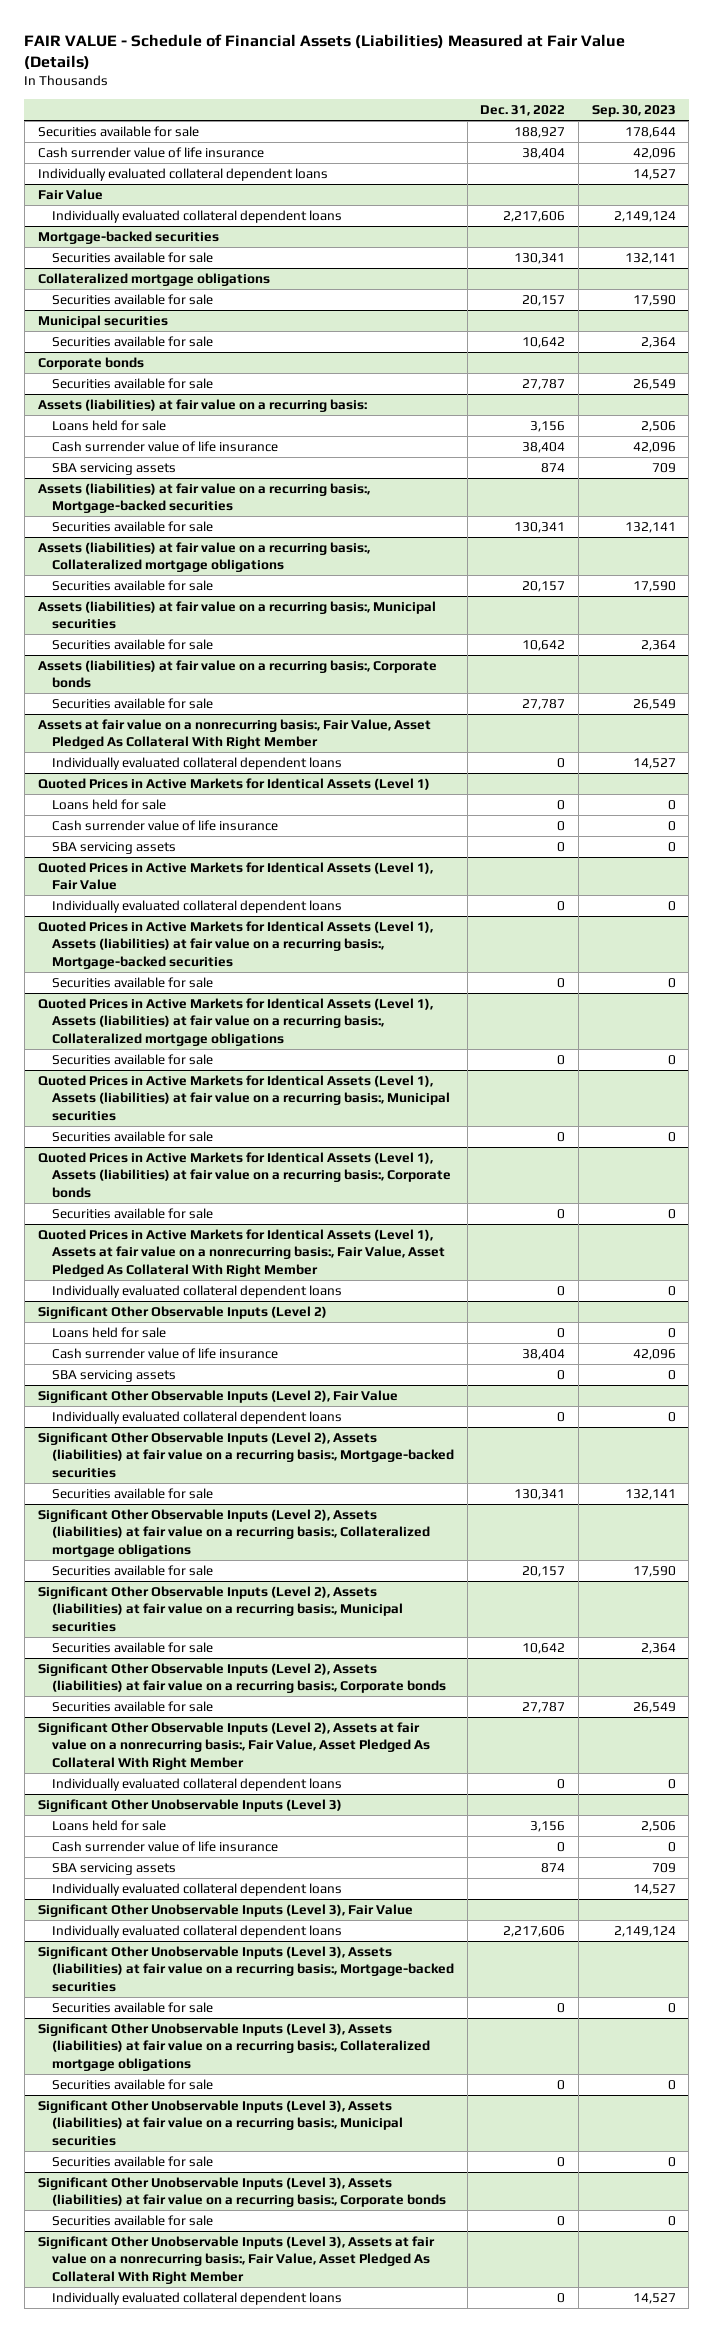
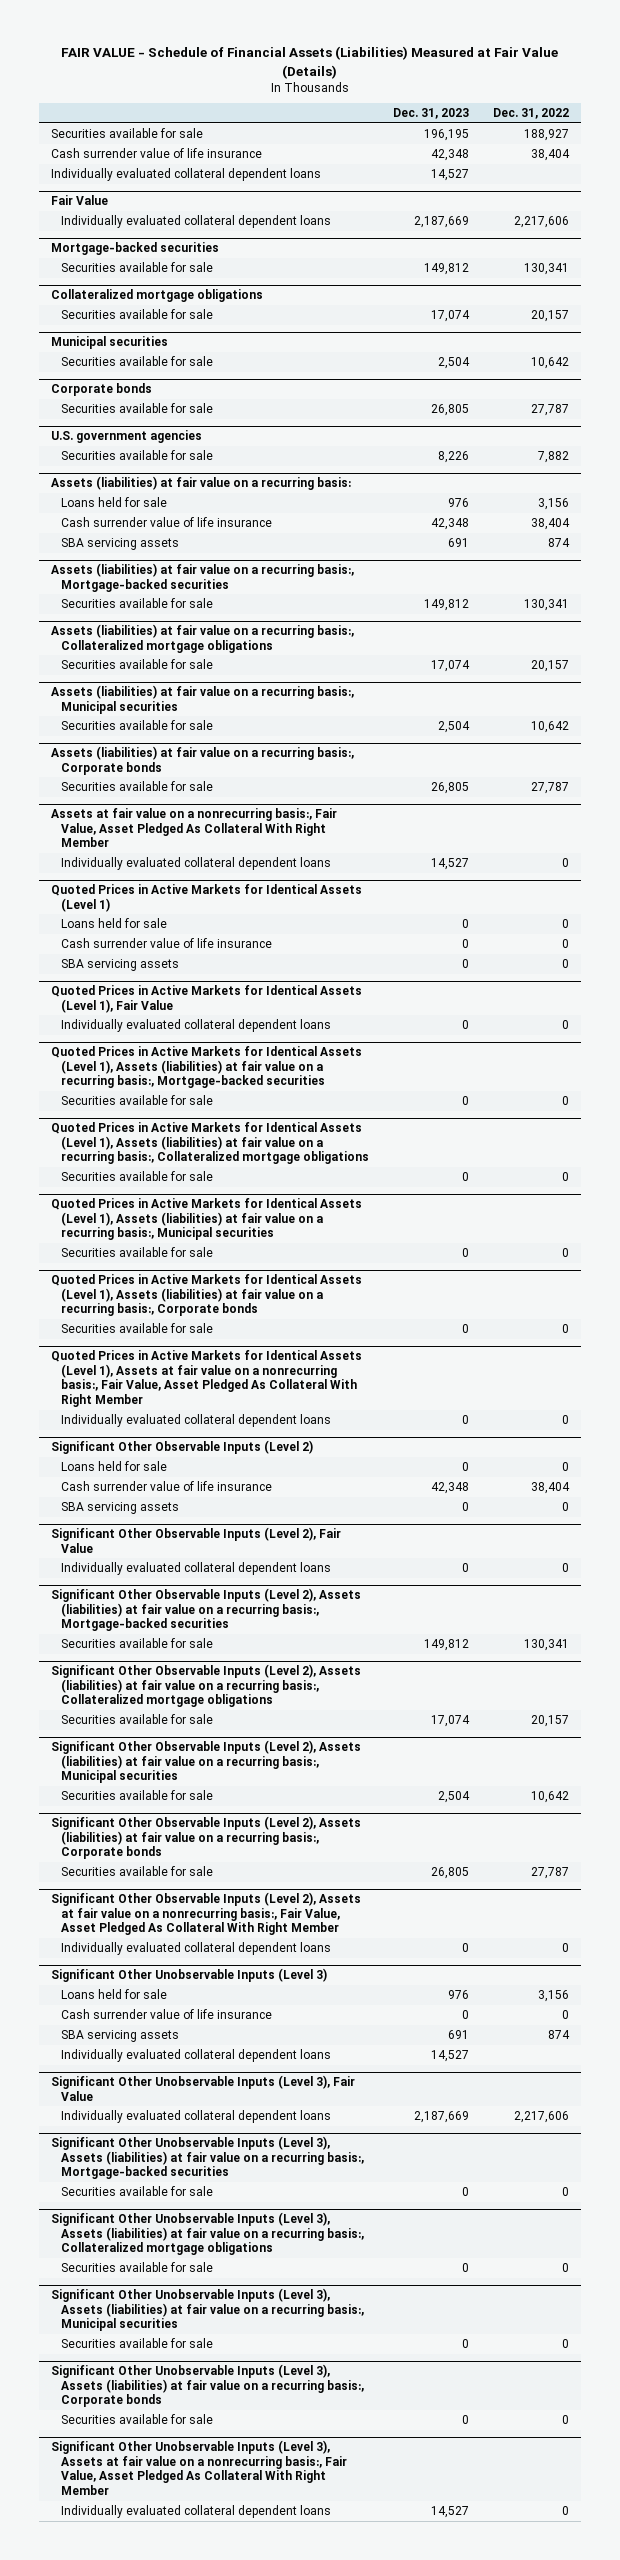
[591,105,676,118] Sep. 30, 2023 -> none
none -> [393,108,470,120] Dec. 31, 2023
none -> [51,430,203,444] U.S. government agencies
none -> [61,450,214,461] Securities available for sale

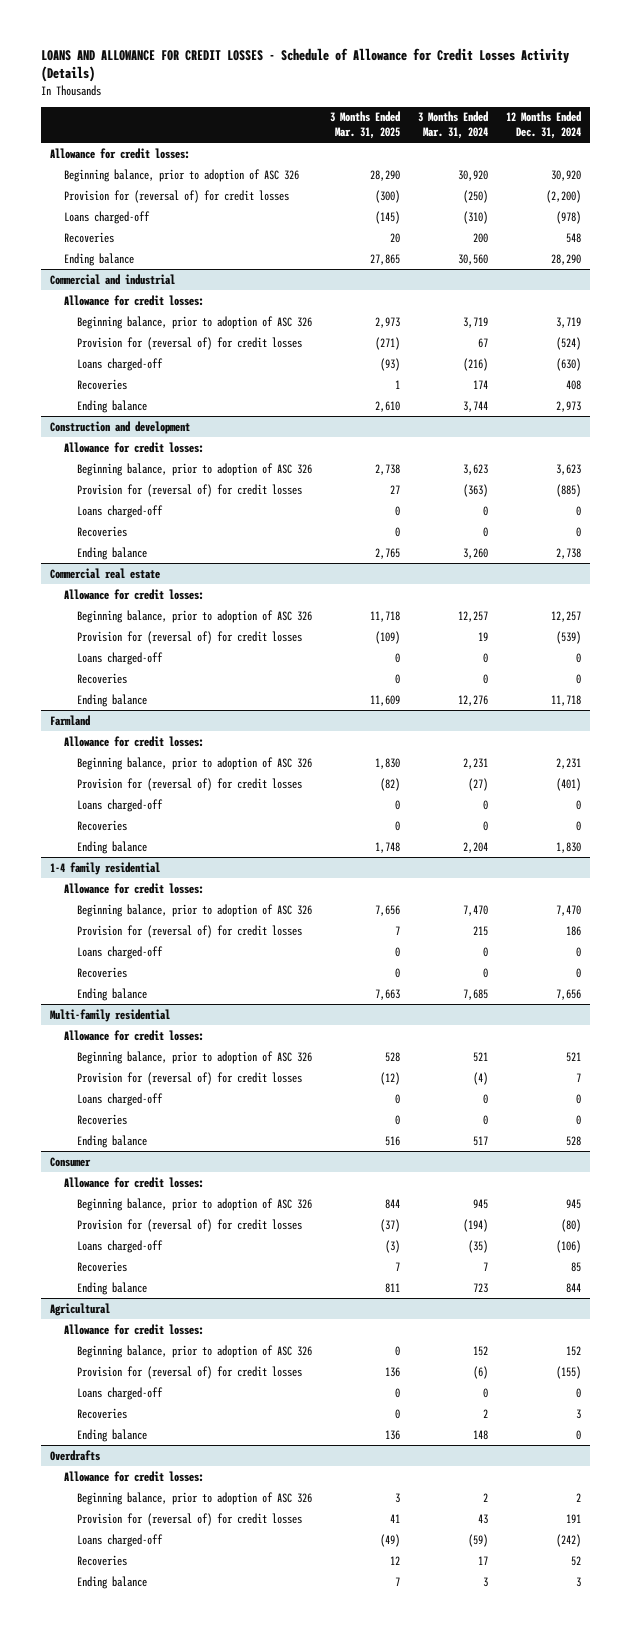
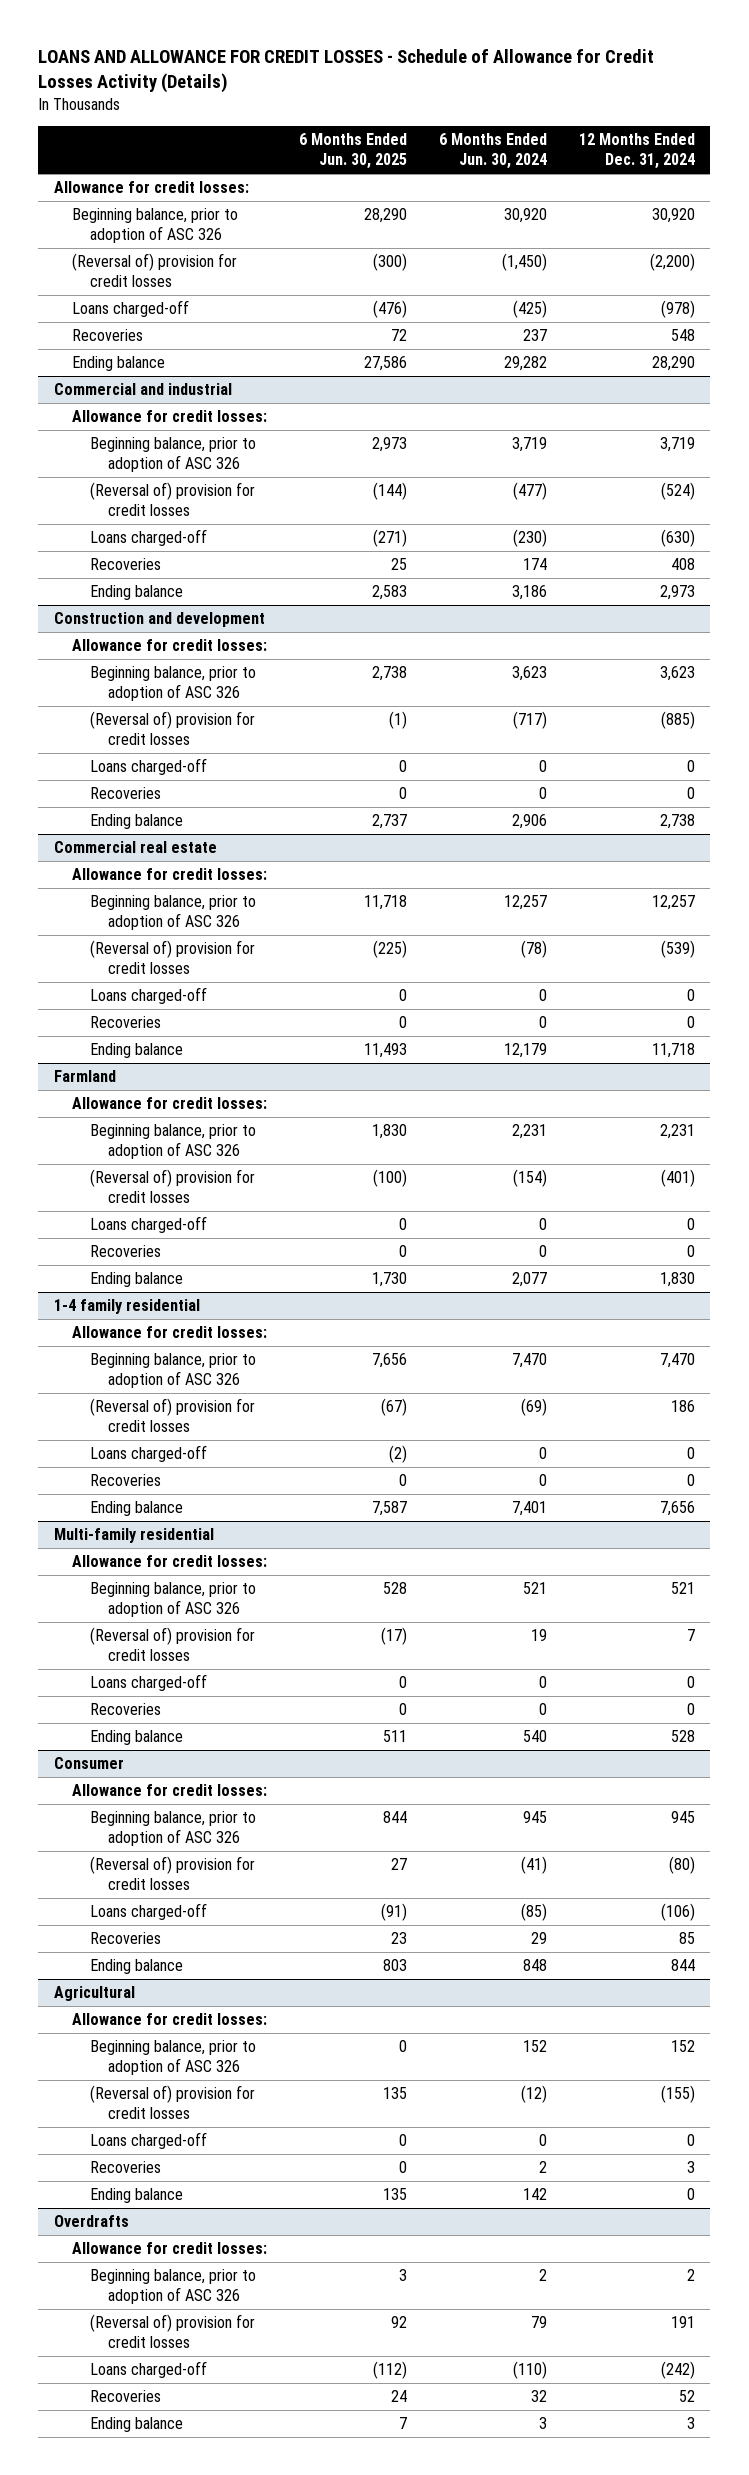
[329,111,400,140] 3 Months Ended Mar. 31, 2025 -> none
[418,111,489,140] 3 Months Ended Mar. 31, 2024 -> none
none -> [298,133,407,170] 6 Months Ended Jun. 30, 2025
none -> [438,133,547,170] 6 Months Ended Jun. 30, 2024
[63,189,289,203] Provision for (reversal of) for credit losses -> [72,253,238,288] (Reversal of) provision for credit losses
[76,336,302,350] Provision for (reversal of) for credit losses -> [89,482,255,517] (Reversal of) provision for credit losses
[76,483,302,497] Provision for (reversal of) for credit losses -> [89,711,255,746] (Reversal of) provision for credit losses
[76,630,302,644] Provision for (reversal of) for credit losses -> [89,940,255,975] (Reversal of) provision for credit losses
[76,777,302,791] Provision for (reversal of) for credit losses -> [89,1169,255,1204] (Reversal of) provision for credit losses
[76,924,302,938] Provision for (reversal of) for credit losses -> [89,1398,255,1433] (Reversal of) provision for credit losses
[76,1071,302,1085] Provision for (reversal of) for credit losses -> [89,1627,255,1662] (Reversal of) provision for credit losses
[76,1218,302,1232] Provision for (reversal of) for credit losses -> [89,1856,255,1891] (Reversal of) provision for credit losses
[76,1365,302,1379] Provision for (reversal of) for credit losses -> [89,2085,255,2120] (Reversal of) provision for credit losses
[76,1512,302,1526] Provision for (reversal of) for credit losses -> [89,2314,255,2349] (Reversal of) provision for credit losses

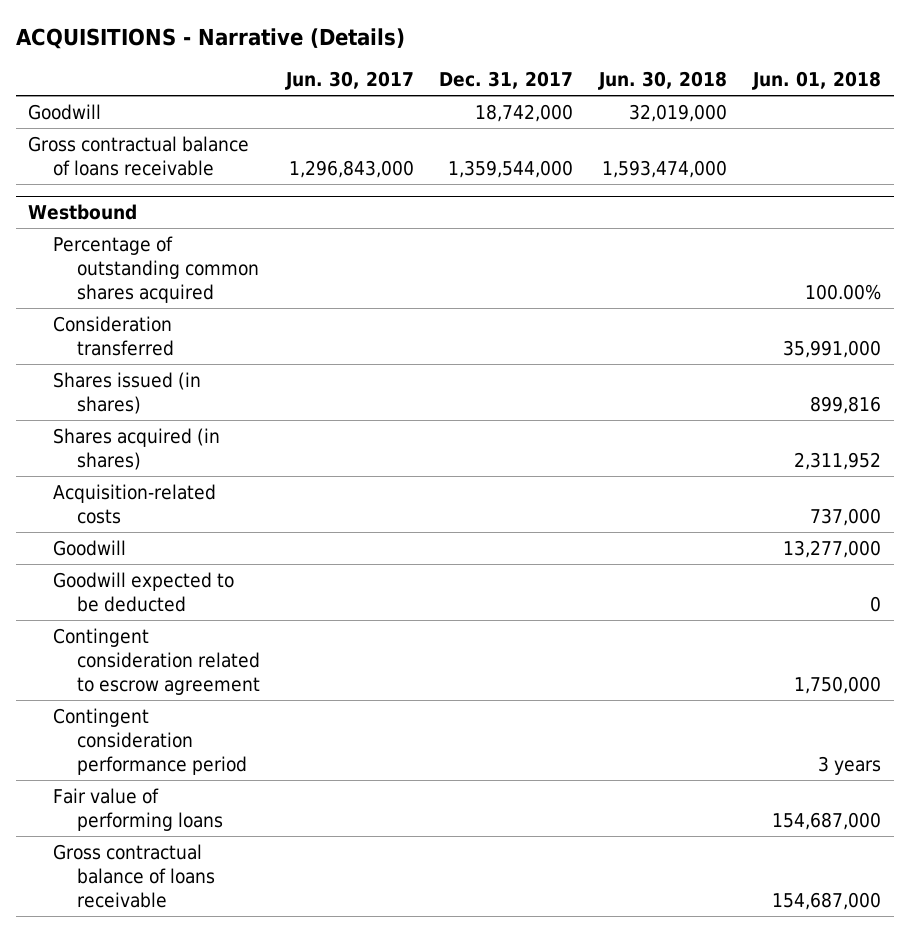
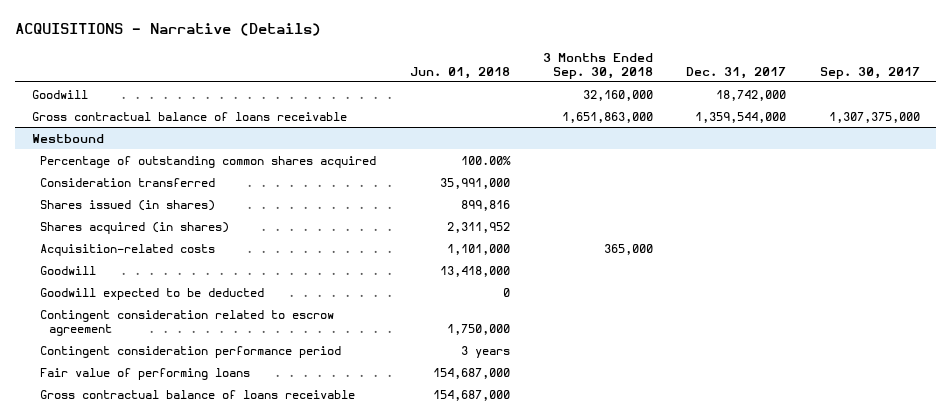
[284,71,414,91] Jun. 30, 2017 -> none
[598,71,728,91] Jun. 30, 2018 -> none
none -> [543,52,654,79] 3 Months Ended Sep. 30, 2018
none -> [819,66,920,79] Sep. 30, 2017
[810,508,882,527] 737,000 -> [446,243,510,255] 1,101,000
[783,539,882,558] 13,277,000 -> [439,265,510,277] 13,418,000

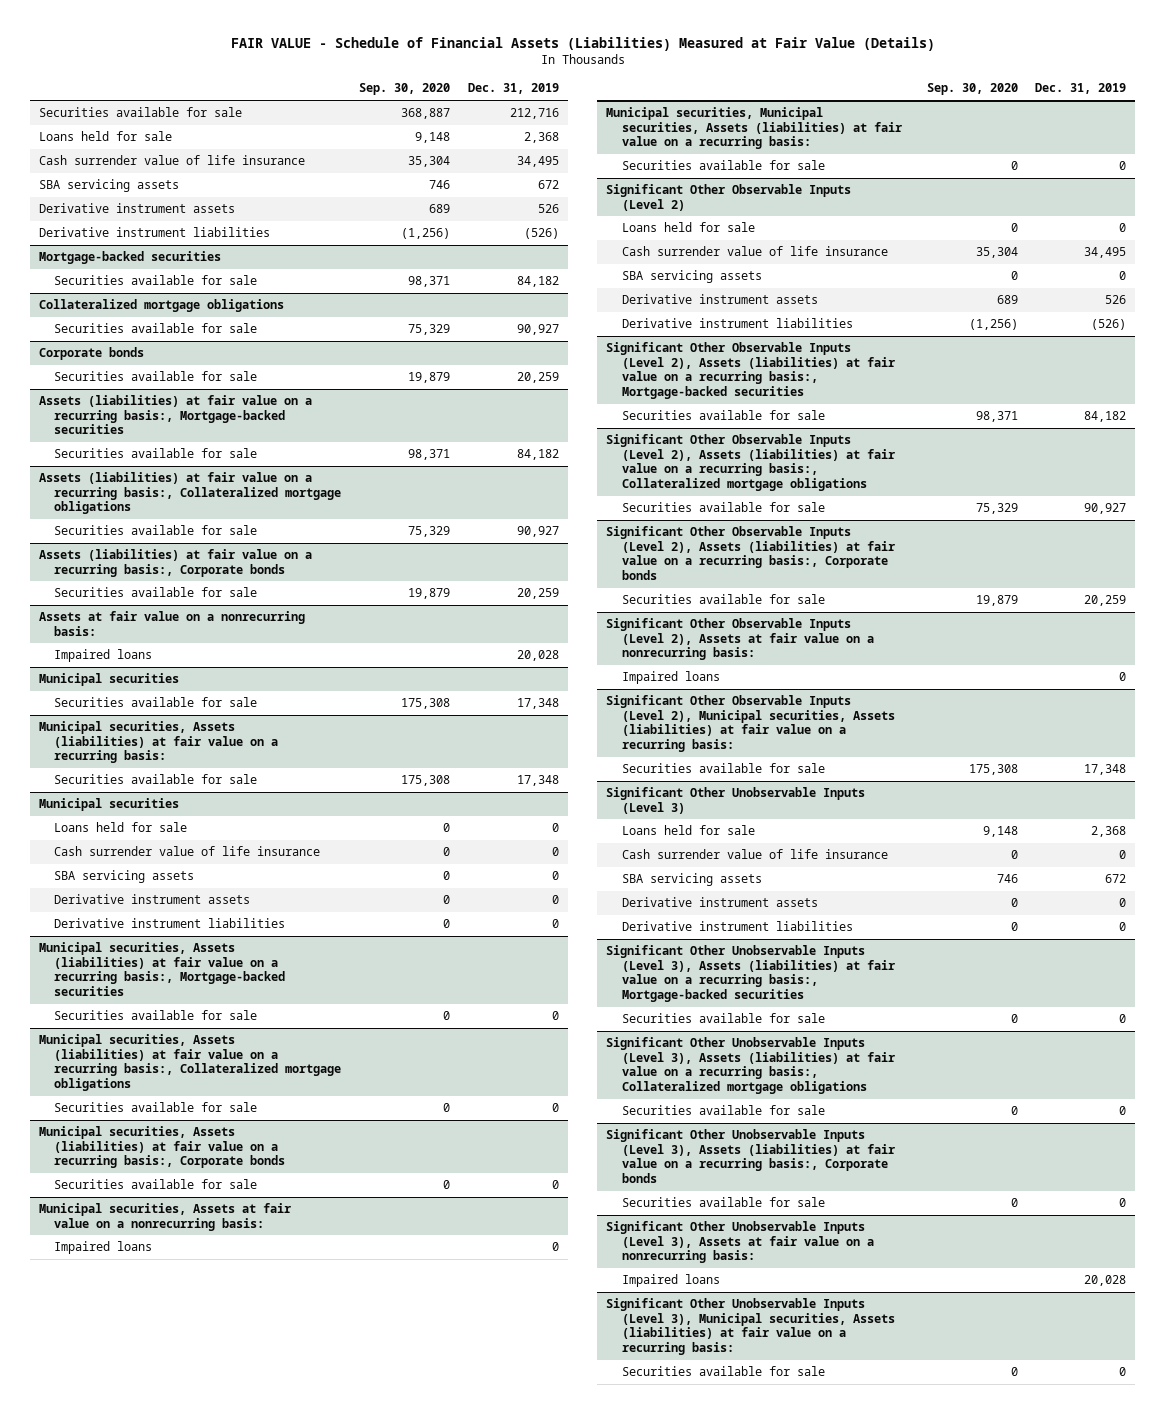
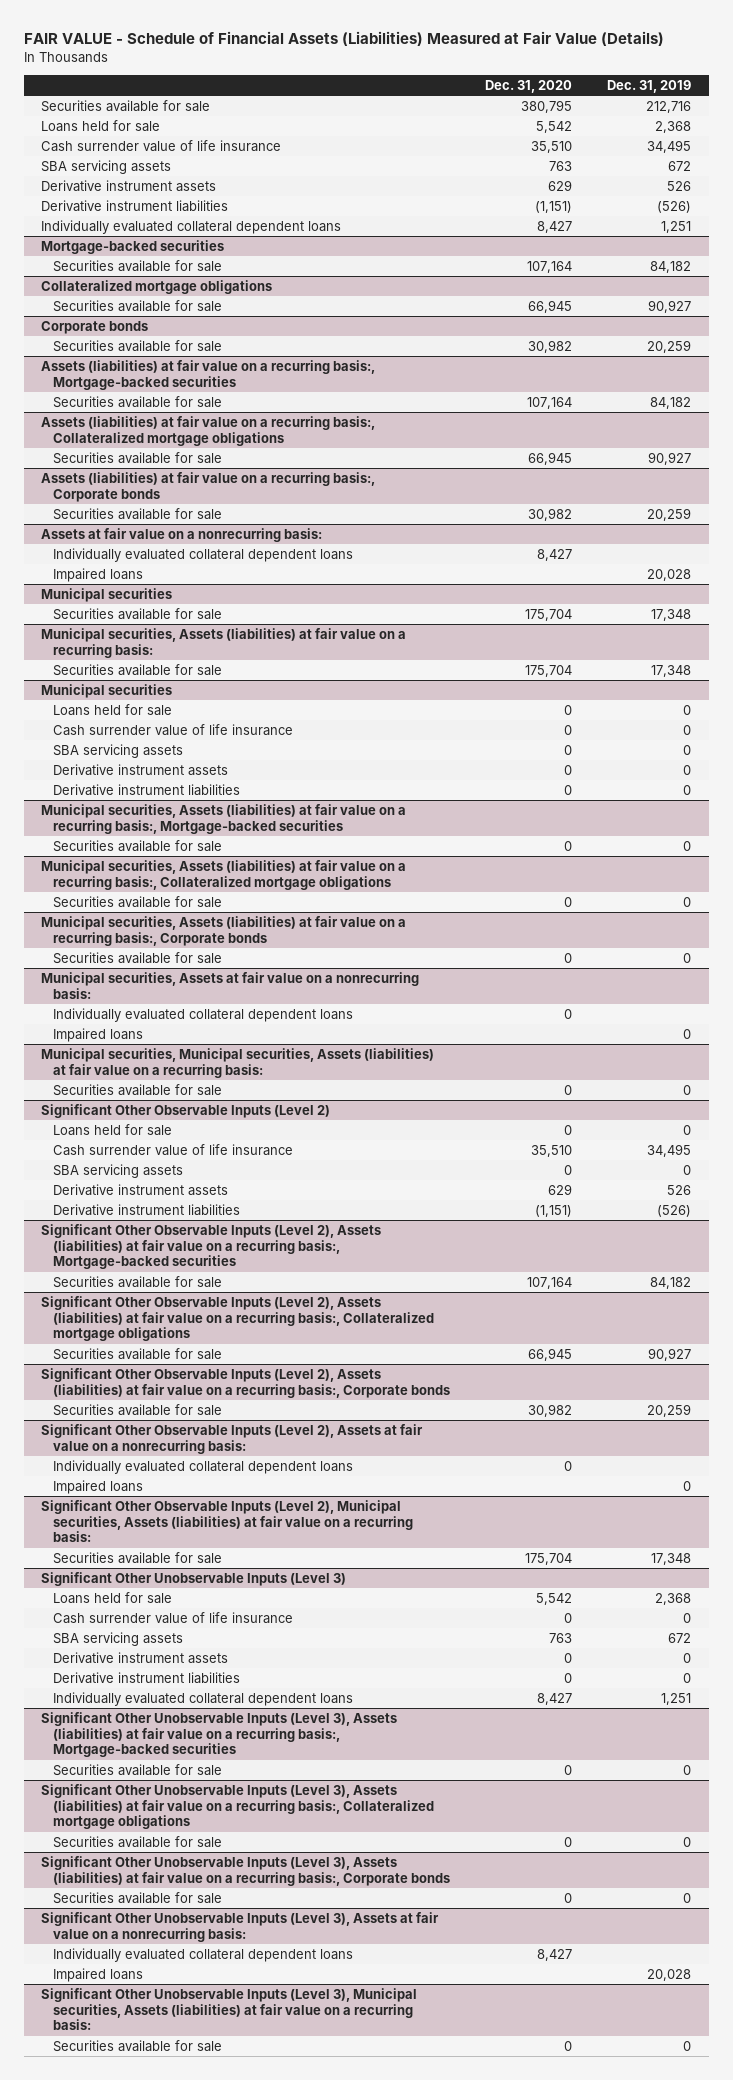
[359,83,451,96] Sep. 30, 2020 -> none
none -> [485,80,573,94] Dec. 31, 2020
none -> [41,219,342,234] Individually evaluated collateral dependent loans
none -> [52,547,353,562] Individually evaluated collateral dependent loans
none -> [52,1007,353,1022] Individually evaluated collateral dependent loans
none -> [52,1459,353,1474] Individually evaluated collateral dependent loans
none -> [52,1691,353,1706] Individually evaluated collateral dependent loans
none -> [52,1947,353,1962] Individually evaluated collateral dependent loans

